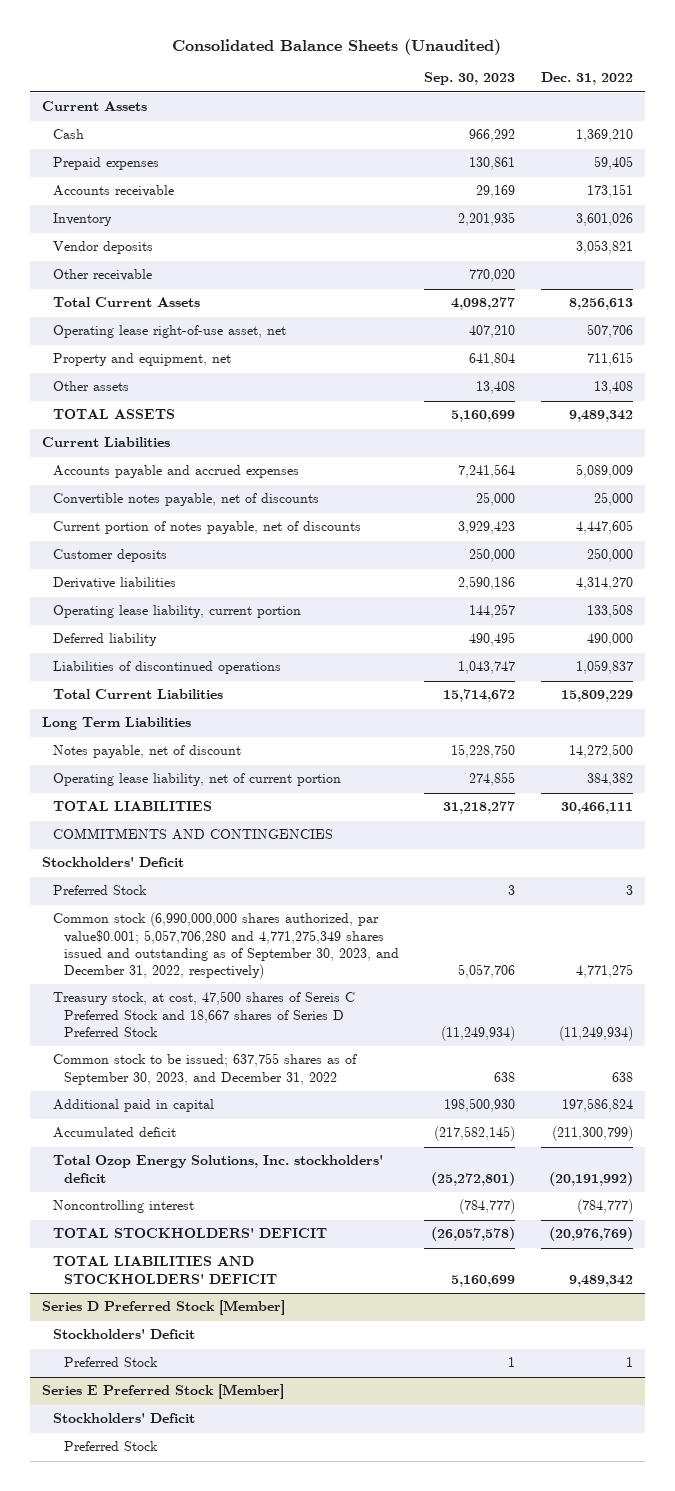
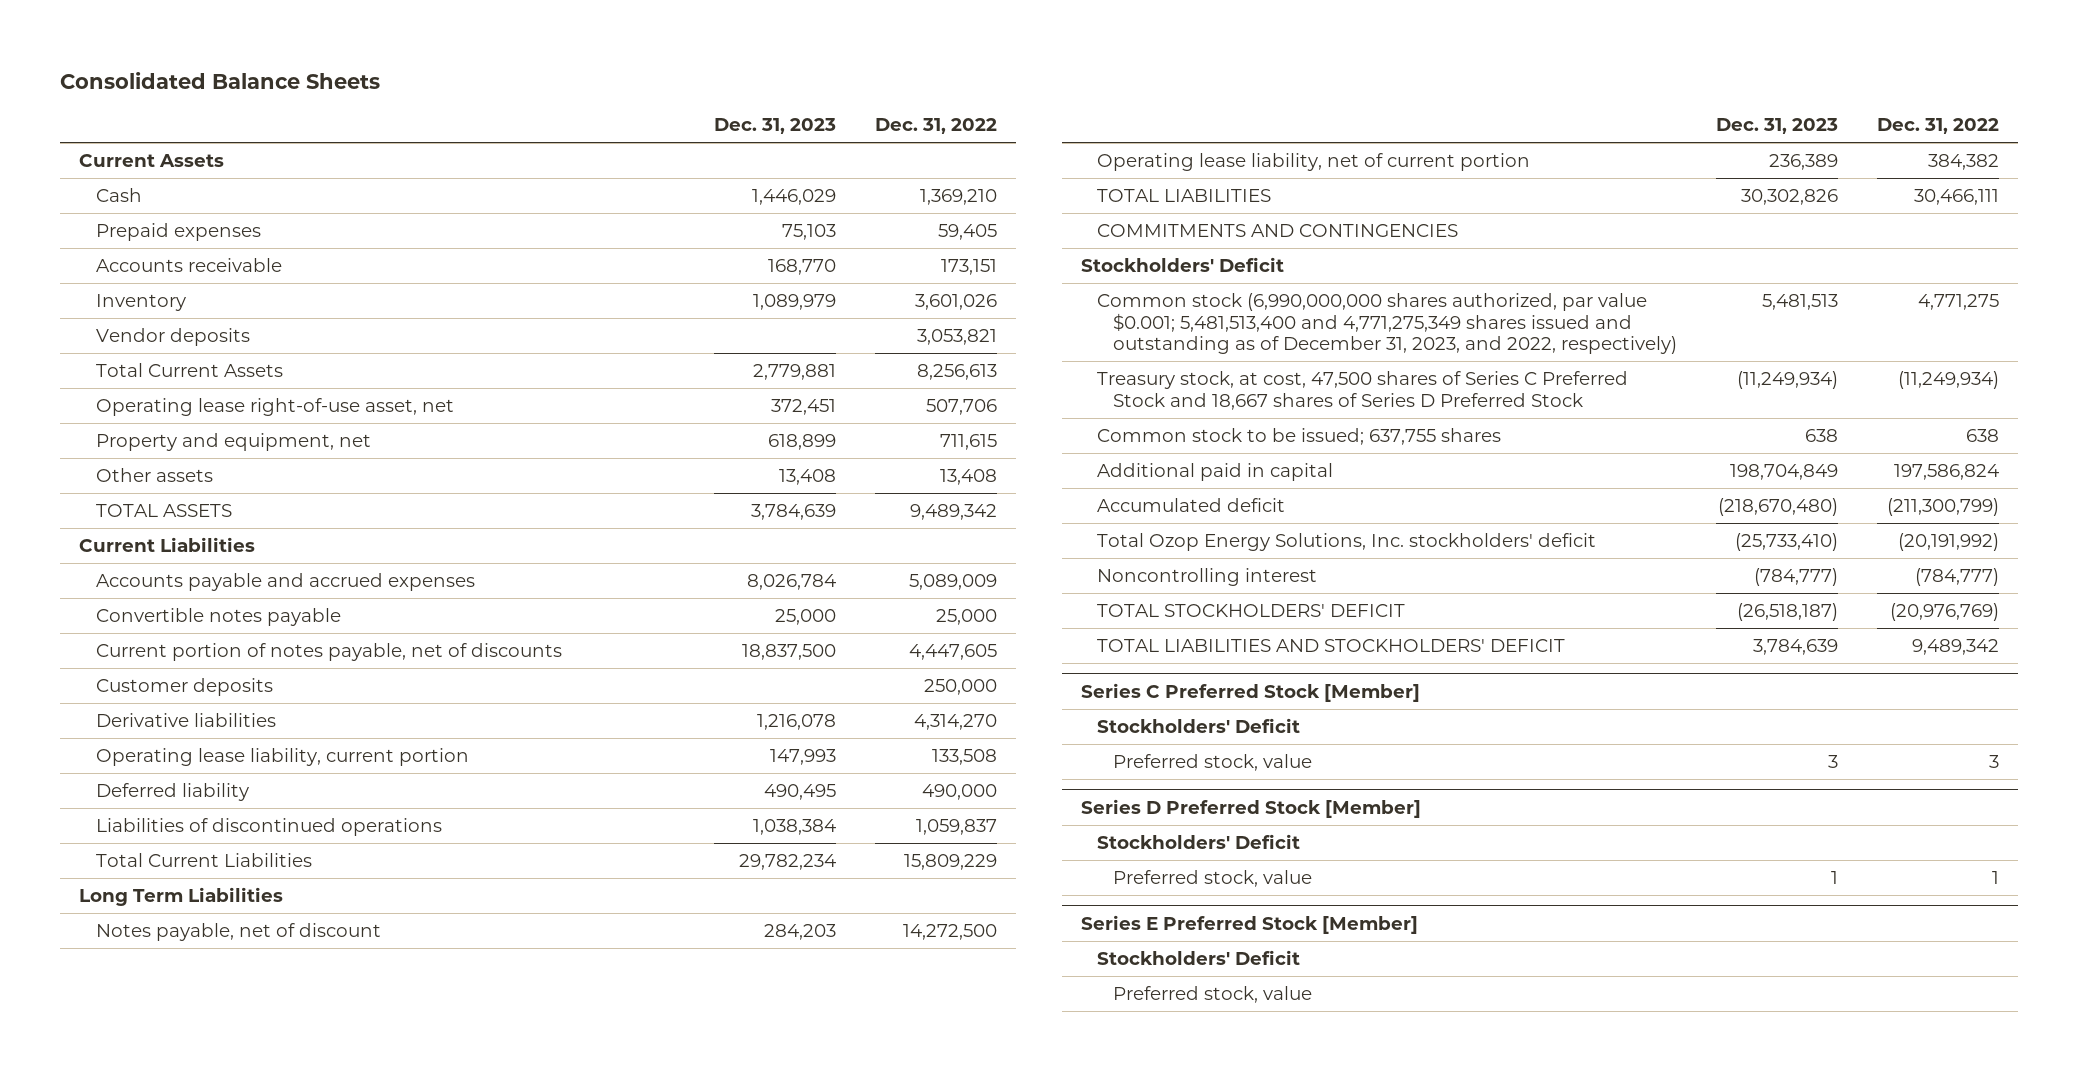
[172,38,502,55] Consolidated Balance Sheets (Unaudited) -> [60,71,381,89] Consolidated Balance Sheets
[424,72,516,86] Sep. 30, 2023 -> none
none -> [714,118,837,135] Dec. 31, 2023
[53,269,153,282] Other receivable -> none
[53,493,320,507] Convertible notes payable, net of discounts -> [95,608,341,627] Convertible notes payable
[53,885,148,896] Preferred Stock -> none
[53,912,400,979] Common stock (6,990,000,000 shares authorized, par value$0.001; 5,057,706,280 and 4,771,275,349 shares issued and outstanding as of September 30, 2023, and December 31, 2022, respectively) -> [1097,293,1678,355] Common stock (6,990,000,000 shares authorized, par value $0.001; 5,481,513,400 and 4,771,275,349 shares issued and outstanding as of December 31, 2023, and 2022, respectively)
[53,991,356,1037] Treasury stock, at cost, 47,500 shares of Sereis C Preferred Stock and 18,667 shares of Series D Preferred Stock -> [1097,371,1629,410] Treasury stock, at cost, 47,500 shares of Series C Preferred Stock and 18,667 shares of Series D Preferred Stock
[53,1053,358,1085] Common stock to be issued; 637,755 shares as of September 30, 2023, and December 31, 2022 -> [1097,428,1502,446] Common stock to be issued; 637,755 shares
none -> [1081,682,1421,702] Series C Preferred Stock [Member]
none -> [1097,718,1301,734] Stockholders' Deficit
none -> [1113,754,1313,772] Preferred stock, value
[64,1357,159,1368] Preferred Stock -> [1113,870,1313,888] Preferred stock, value
[64,1441,159,1452] Preferred Stock -> [1113,986,1313,1004] Preferred stock, value

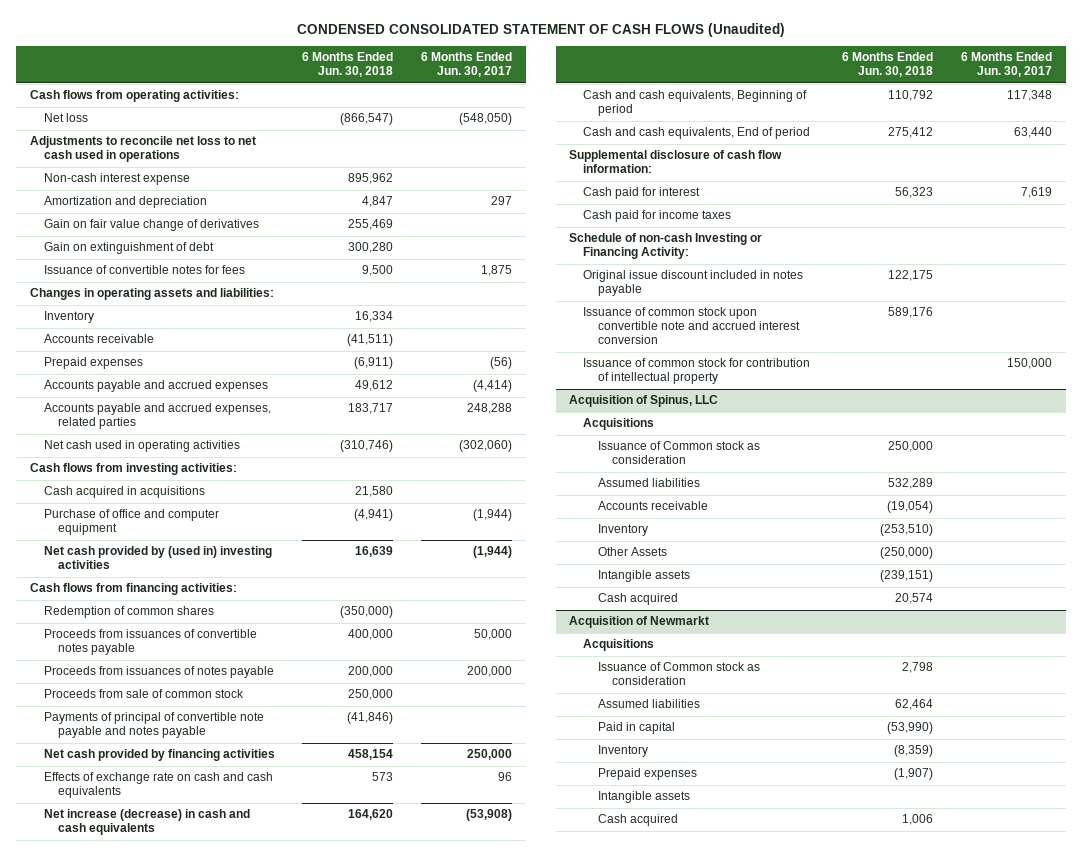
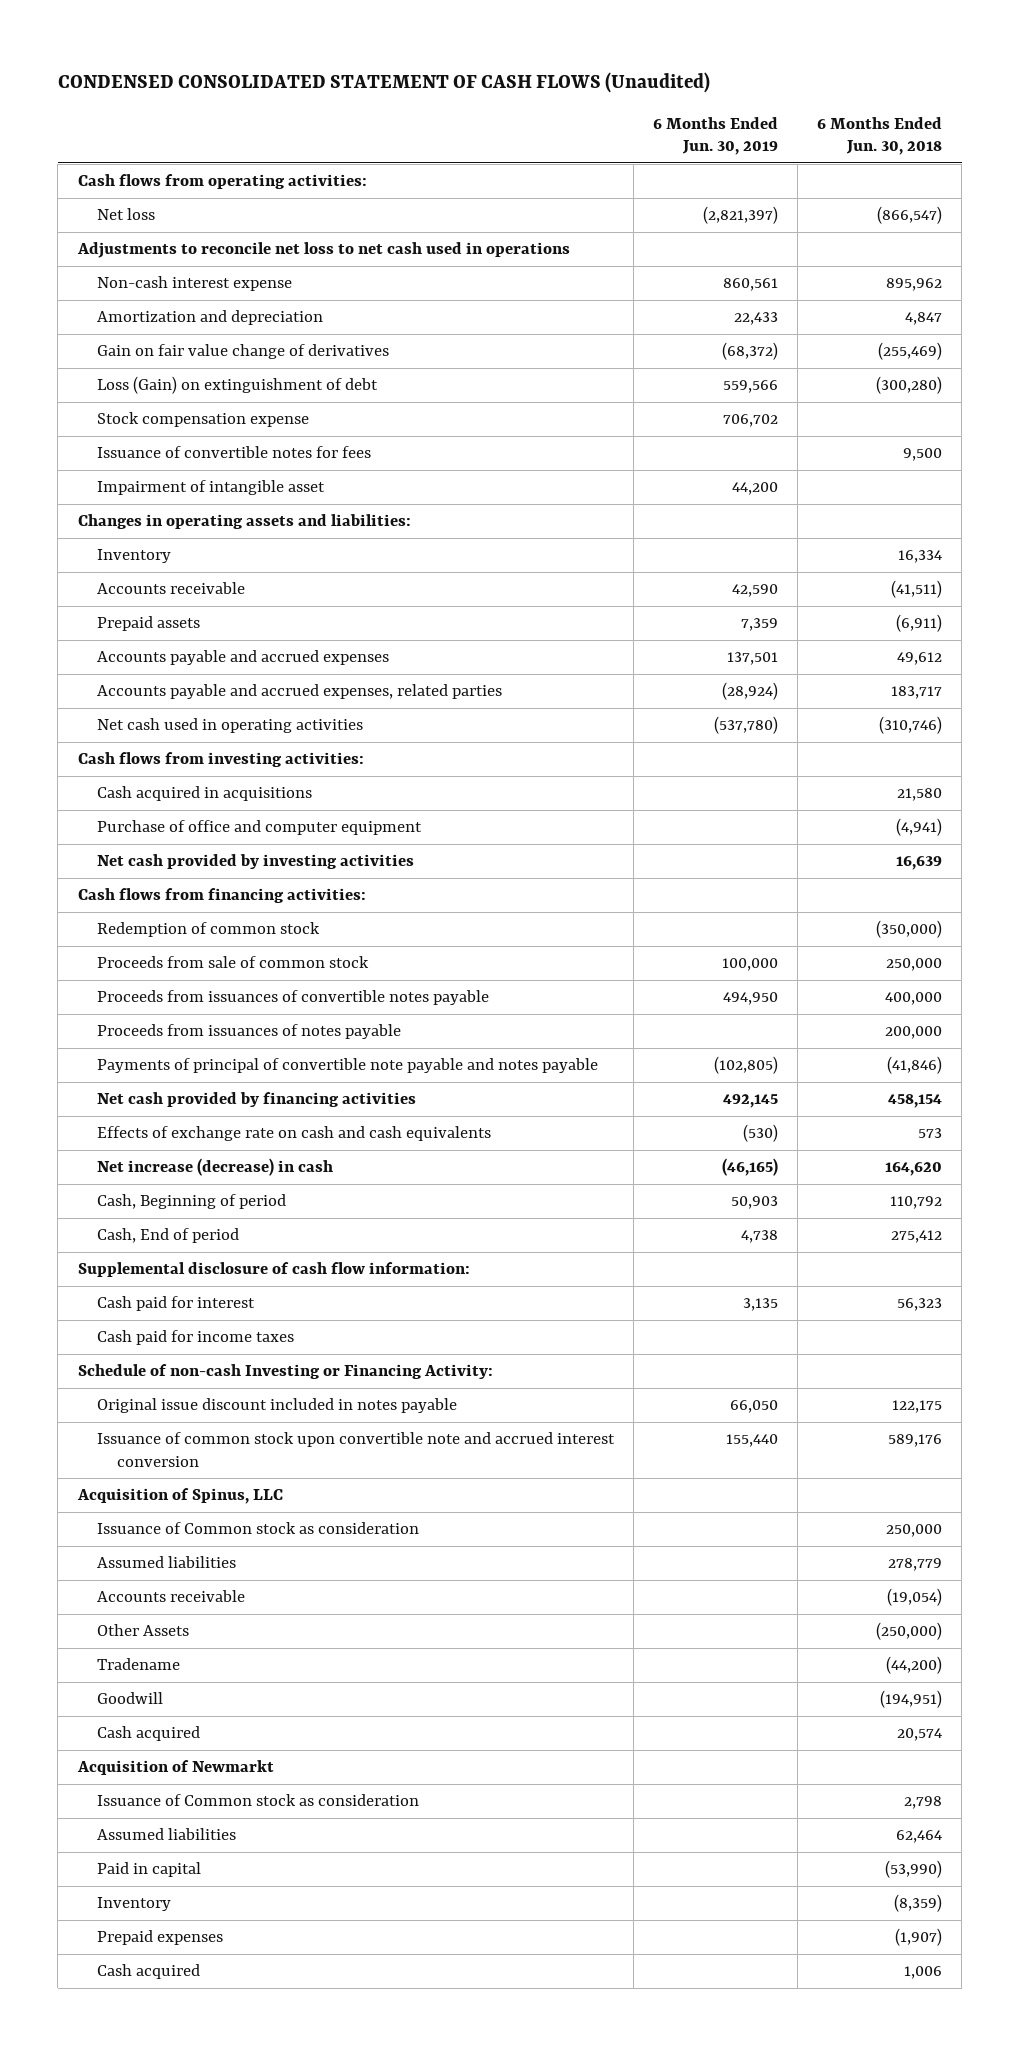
[421,52,513,78] 6 Months Ended Jun. 30, 2017 -> none
none -> [653,116,779,156] 6 Months Ended Jun. 30, 2019
[348,219,394,231] 255,469 -> [878,342,943,361] (255,469)
[43,242,214,255] Gain on extinguishment of debt -> [97,376,379,395] Loss (Gain) on extinguishment of debt
[348,242,394,254] 300,280 -> [876,376,943,395] (300,280)
none -> [97,412,310,428] Stock compensation expense
none -> [97,480,326,496] Impairment of intangible asset
[43,357,143,370] Prepaid expenses -> [97,616,201,632] Prepaid assets
[43,546,272,570] Net cash provided by (used in) investing activities -> [97,854,415,870] Net cash provided by investing activities
[43,606,214,619] Redemption of common shares -> [97,922,321,938] Redemption of common stock
[43,689,244,699] Proceeds from sale of common stock -> [97,956,370,969] Proceeds from sale of common stock
[43,809,250,836] Net increase (decrease) in cash and cash equivalents -> [97,1158,334,1177] Net increase (decrease) in cash
[583,90,808,117] Cash and cash equivalents, Beginning of period -> [97,1194,287,1210] Cash, Beginning of period
[583,127,811,140] Cash and cash equivalents, End of period -> [97,1228,240,1244] Cash, End of period
[583,358,811,385] Issuance of common stock for contribution of intellectual property -> none
[569,395,719,408] Acquisition of Spinus, LLC -> none
[583,418,655,431] Acquisitions -> [76,1488,283,1505] Acquisition of Spinus, LLC
[888,478,934,490] 532,289 -> [888,1558,943,1572] 278,779
[597,524,648,537] Inventory -> none
[597,570,690,583] Intangible assets -> none
none -> [97,1658,181,1671] Tradename
none -> [97,1692,164,1705] Goodwill
[569,616,710,629] Acquisition of Newmarkt -> none
[583,639,655,652] Acquisitions -> none
none -> [76,1760,274,1776] Acquisition of Newmarkt
[597,791,690,804] Intangible assets -> none

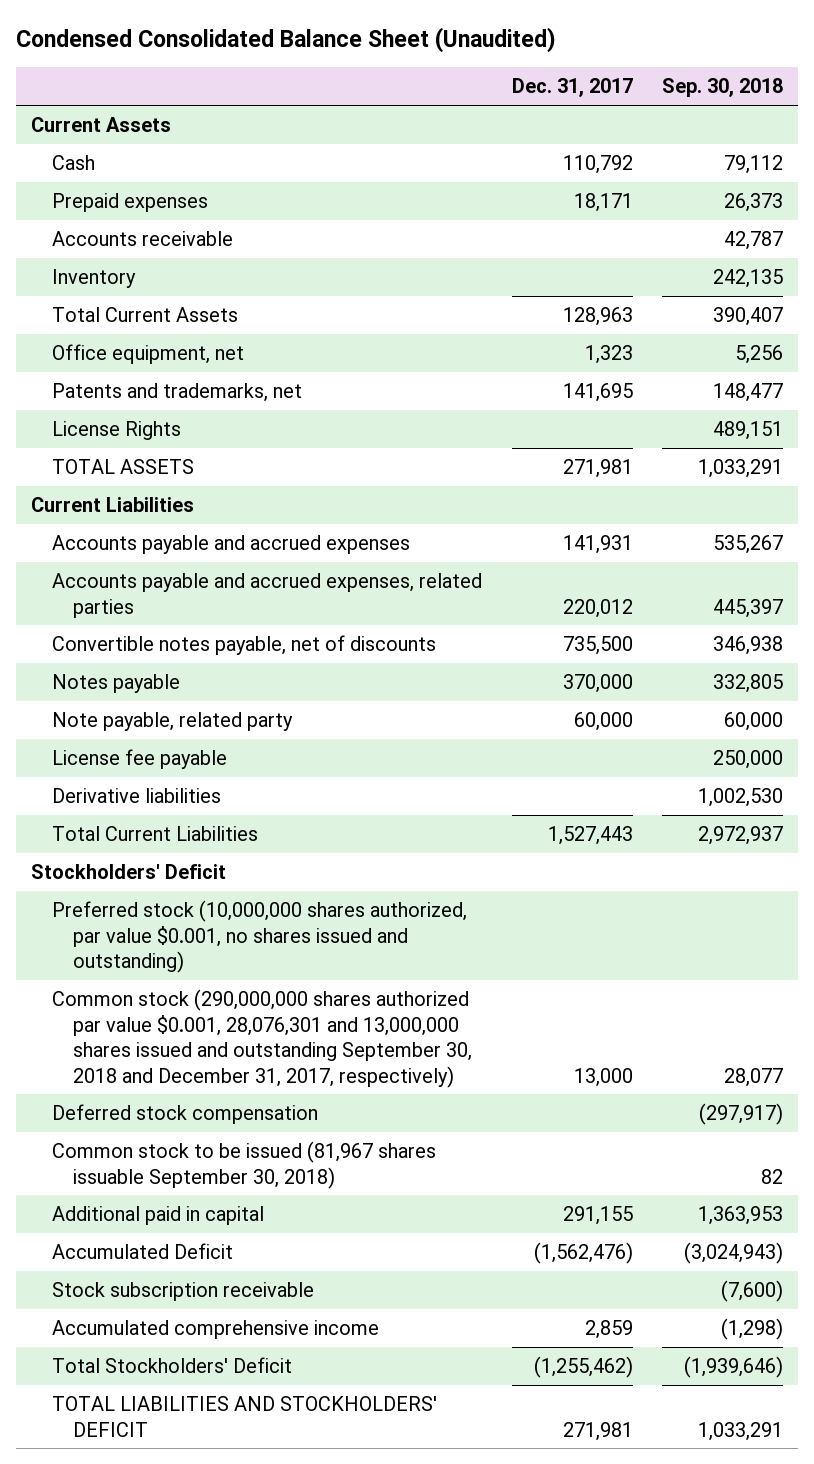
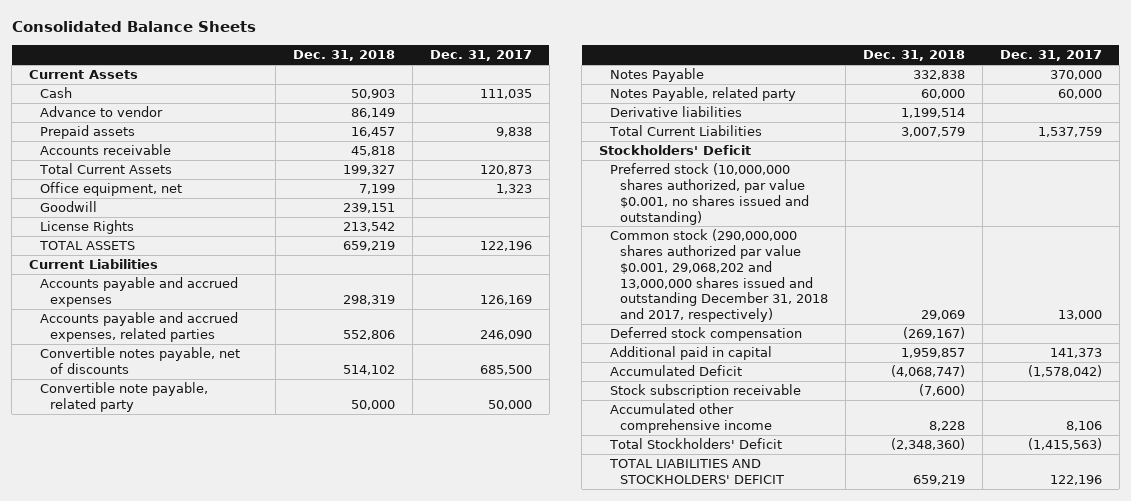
[16,27,557,54] Condensed Consolidated Balance Sheet (Unaudited) -> [11,20,256,32] Consolidated Balance Sheets
[662,78,784,98] Sep. 30, 2018 -> none
none -> [292,50,395,62] Dec. 31, 2018
[52,193,209,213] Prepaid expenses -> none
[562,155,633,175] 110,792 -> [479,89,532,100] 111,035
none -> [39,106,163,118] Advance to vendor
none -> [39,125,135,140] Prepaid assets
[52,269,137,289] Inventory -> none
[562,307,633,327] 128,963 -> [479,165,532,176] 120,873
[52,383,303,403] Patents and trademarks, net -> none
none -> [39,201,97,213] Goodwill
[562,459,633,479] 271,981 -> [479,241,532,252] 122,196
[52,749,228,770] License fee payable -> none
[562,535,633,555] 141,931 -> [479,295,532,306] 126,169
[562,598,633,618] 220,012 -> [479,330,532,341] 246,090
[562,636,633,656] 735,500 -> [479,365,532,376] 685,500
none -> [39,382,208,413] Convertible note payable, related party
[52,674,181,694] Notes payable -> [609,68,704,83] Notes Payable
[52,712,294,732] Note payable, related party -> [609,87,796,102] Notes Payable, related party
[547,826,633,846] 1,527,443 -> [1037,127,1102,138] 1,537,759
[52,989,473,1088] Common stock (290,000,000 shares authorized par value $0.001, 28,076,301 and 13,000,000 shares issued and outstanding September 30, 2018 and December 31, 2017, respectively) -> [609,229,828,323] Common stock (290,000,000 shares authorized par value $0.001, 29,068,202 and 13,000,000 shares issued and outstanding December 31, 2018 and 2017, respectively)
[52,1141,437,1189] Common stock to be issued (81,967 shares issuable September 30, 2018) -> none
[562,1206,633,1226] 291,155 -> [1049,348,1102,359] 141,373
[533,1242,633,1265] (1,562,476) -> [1027,365,1102,378] (1,578,042)
[52,1320,380,1340] Accumulated comprehensive income -> [609,403,772,434] Accumulated other comprehensive income
[584,1320,633,1340] 2,859 -> [1065,421,1102,432] 8,106
[533,1356,633,1379] (1,255,462) -> [1027,438,1102,451] (1,415,563)
[562,1421,633,1441] 271,981 -> [1049,475,1102,486] 122,196

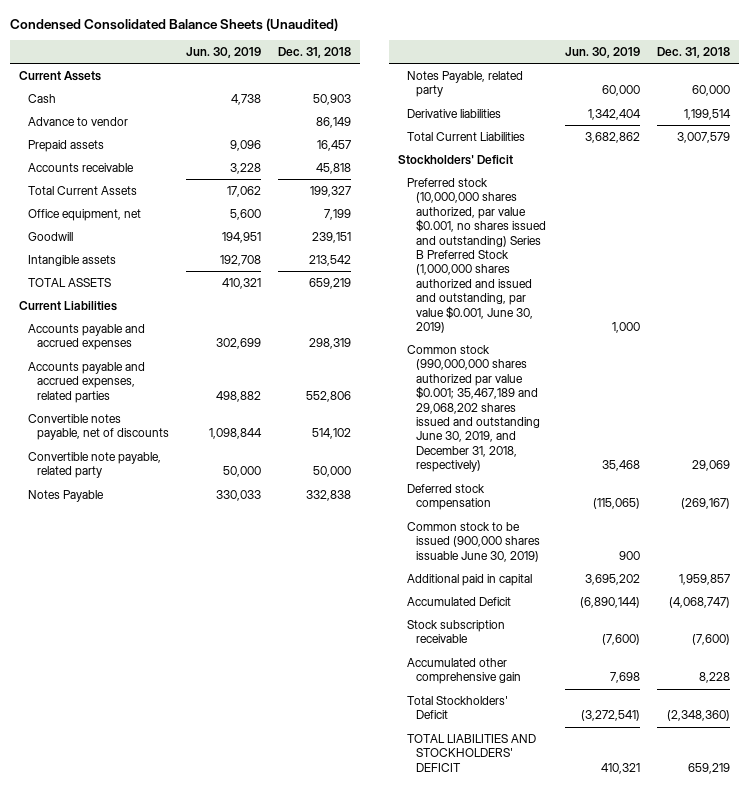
[11,20,256,32] Consolidated Balance Sheets -> [10,17,339,31] Condensed Consolidated Balance Sheets (Unaudited)
[429,50,532,62] Dec. 31, 2017 -> none
none -> [186,47,262,59] Jun. 30, 2019
[39,220,134,235] License Rights -> [27,254,116,266] Intangible assets
[609,163,809,225] Preferred stock (10,000,000 shares authorized, par value $0.001, no shares issued and outstanding) -> [407,177,547,334] Preferred stock (10,000,000 shares authorized, par value $0.001, no shares issued and outstanding) Series B Preferred Stock (1,000,000 shares authorized and issued and outstanding, par value $0.001, June 30, 2019)
[609,229,828,323] Common stock (290,000,000 shares authorized par value $0.001, 29,068,202 and 13,000,000 shares issued and outstanding December 31, 2018 and 2017, respectively) -> [407,344,541,473] Common stock (990,000,000 shares authorized par value $0.001; 35,467,189 and 29,068,202 shares issued and outstanding June 30, 2019, and December 31, 2018, respectively)
none -> [407,521,541,562] Common stock to be issued (900,000 shares issuable June 30, 2019)
[609,403,772,434] Accumulated other comprehensive income -> [407,657,522,685] Accumulated other comprehensive gain

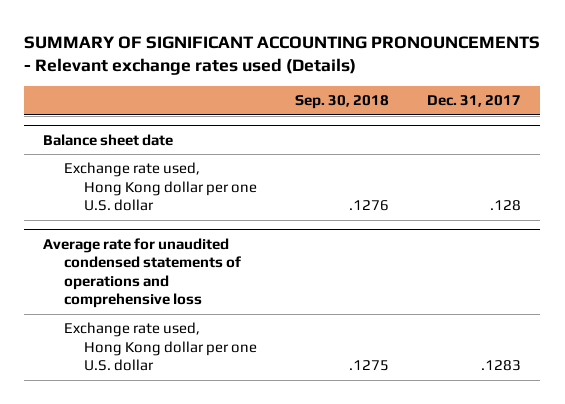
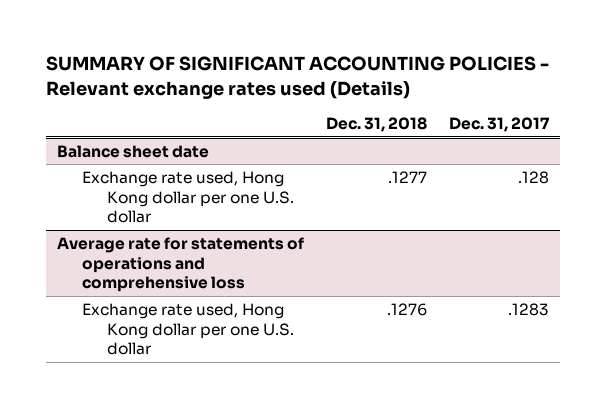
[24,35,541,76] SUMMARY OF SIGNIFICANT ACCOUNTING PRONOUNCEMENTS - Relevant exchange rates used (Details) -> [45,56,549,99] SUMMARY OF SIGNIFICANT ACCOUNTING POLICIES - Relevant exchange rates used (Details)
[295,95,390,110] Sep. 30, 2018 -> none
none -> [325,117,427,133] Dec. 31, 2018
[43,237,241,309] Average rate for unaudited condensed statements of operations and comprehensive loss -> [56,236,304,293] Average rate for statements of operations and comprehensive loss

